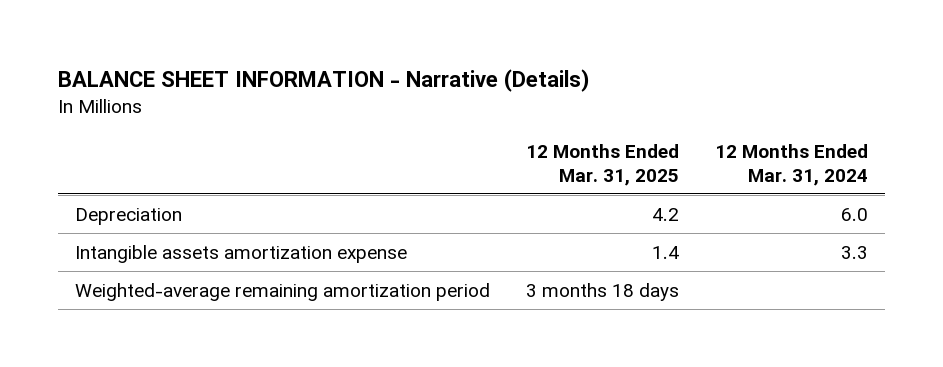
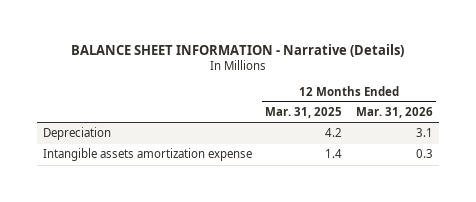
[714,144,868,186] 12 Months Ended Mar. 31, 2024 -> none
none -> [355,107,433,119] Mar. 31, 2026
[75,282,491,301] Weighted-average remaining amortization period -> none

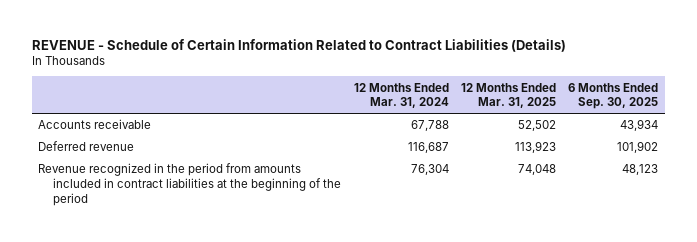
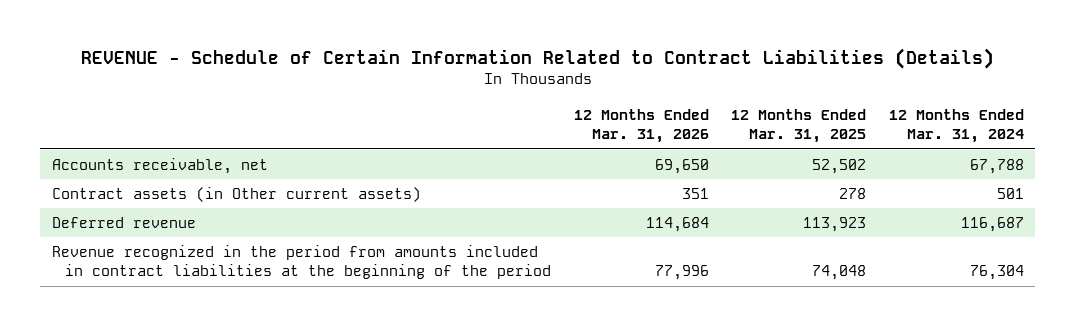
[568,82,659,110] 6 Months Ended Sep. 30, 2025 -> none
none -> [573,108,709,144] 12 Months Ended Mar. 31, 2026
[38,119,152,130] Accounts receivable -> [51,158,268,175] Accounts receivable, net
none -> [51,187,421,203] Contract assets (in Other current assets)

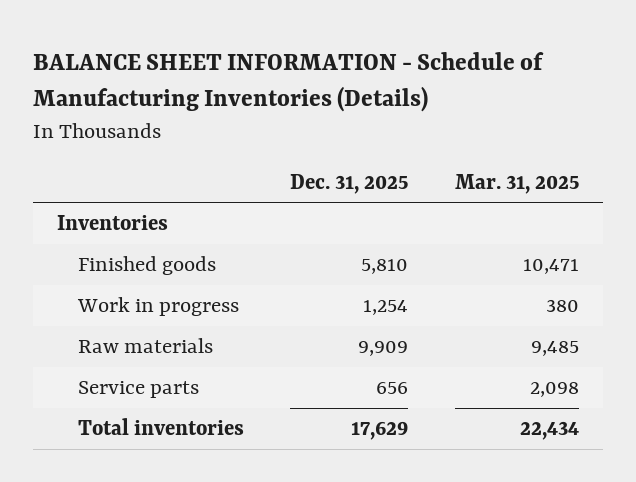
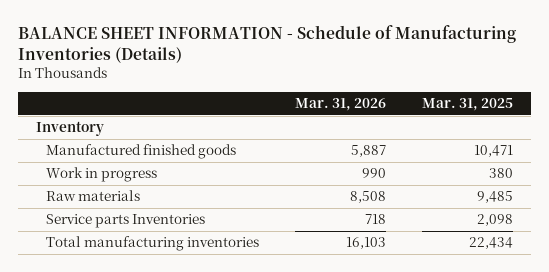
[290,173,409,194] Dec. 31, 2025 -> none
none -> [294,98,386,112] Mar. 31, 2026
[56,215,168,231] Inventories -> [35,121,104,137] Inventory
[77,256,216,276] Finished goods -> [45,144,236,160] Manufactured finished goods
[77,381,199,399] Service parts -> [45,214,205,229] Service parts Inventories
[77,418,244,436] Total inventories -> [45,236,259,252] Total manufacturing inventories

